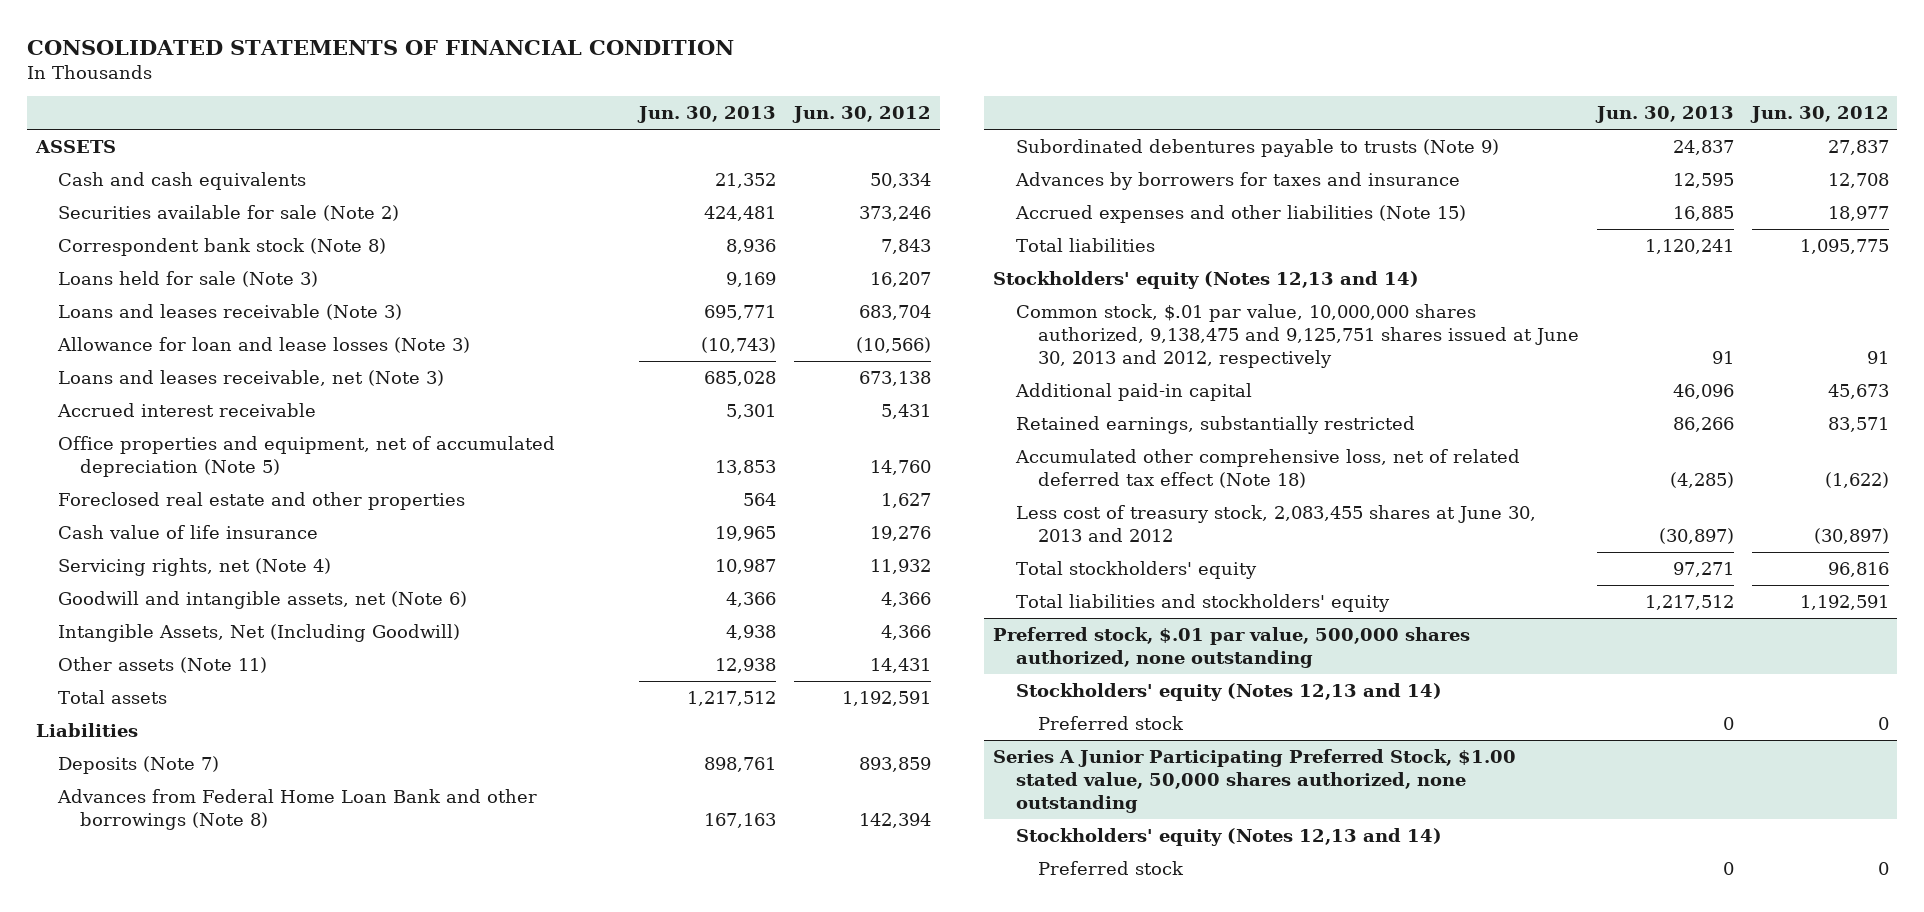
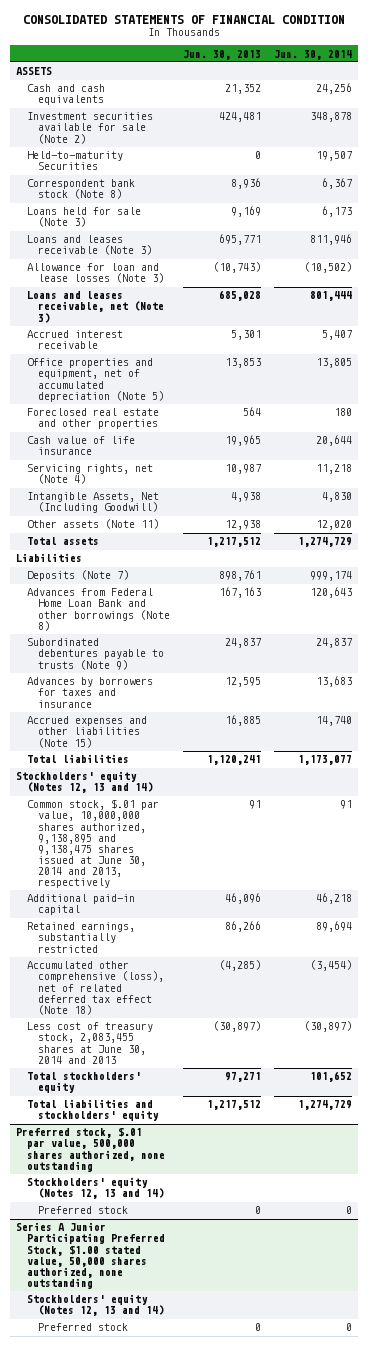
[791,106,931,124] Jun. 30, 2012 -> none
none -> [273,49,352,60] Jun. 30, 2014
[57,204,399,221] Securities available for sale (Note 2) -> [27,112,154,144] Investment securities available for sale (Note 2)
none -> [27,151,124,171] Held-to-maturity Securities
[57,590,467,609] Goodwill and intangible assets, net (Note 6) -> none
[993,270,1420,289] Stockholders' equity (Notes 12,13 and 14) -> [16,771,154,794] Stockholders' equity (Notes 12, 13 and 14)
[1015,303,1579,368] Common stock, $.01 par value, 10,000,000 shares authorized, 9,138,475 and 9,125,751 shares issued at June 30, 2013 and 2012, respectively -> [27,799,160,888] Common stock, $.01 par value, 10,000,000 shares authorized, 9,138,895 and 9,138,475 shares issued at June 30, 2014 and 2013, respectively
[1014,448,1520,488] Accumulated other comprehensive loss, net of related deferred tax effect (Note 18) -> [27,961,164,1015] Accumulated other comprehensive (loss), net of related deferred tax effect (Note 18)
[1015,504,1536,542] Less cost of treasury stock, 2,083,455 shares at June 30, 2013 and 2012 -> [27,1022,154,1064] Less cost of treasury stock, 2,083,455 shares at June 30, 2014 and 2013
[1015,682,1442,701] Stockholders' equity (Notes 12,13 and 14) -> [27,1177,164,1200] Stockholders' equity (Notes 12, 13 and 14)
[1015,827,1442,846] Stockholders' equity (Notes 12,13 and 14) -> [27,1294,164,1317] Stockholders' equity (Notes 12, 13 and 14)

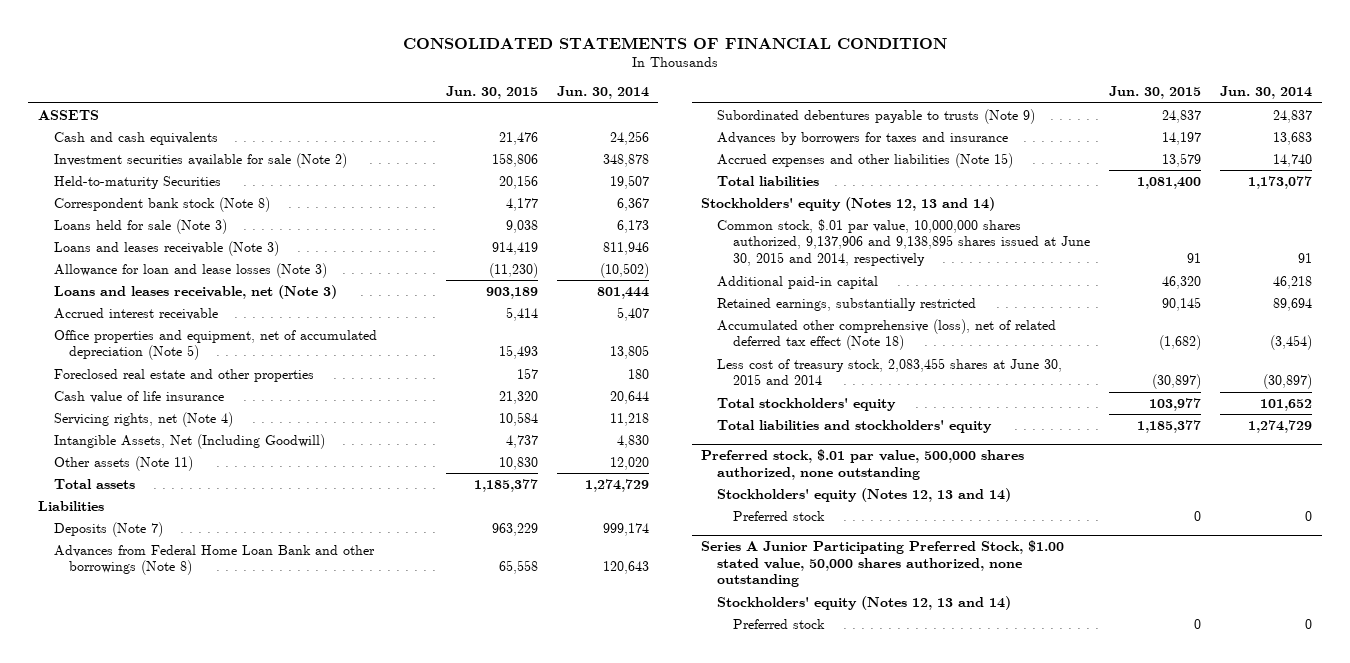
[182,49,261,60] Jun. 30, 2013 -> none
none -> [445,86,538,100] Jun. 30, 2015
[27,799,160,888] Common stock, $.01 par value, 10,000,000 shares authorized, 9,138,895 and 9,138,475 shares issued at June 30, 2014 and 2013, respectively -> [717,218,1090,266] Common stock, $.01 par value, 10,000,000 shares authorized, 9,137,906 and 9,138,895 shares issued at June 30, 2015 and 2014, respectively
[27,1022,154,1064] Less cost of treasury stock, 2,083,455 shares at June 30, 2014 and 2013 -> [717,357,1063,386] Less cost of treasury stock, 2,083,455 shares at June 30, 2015 and 2014

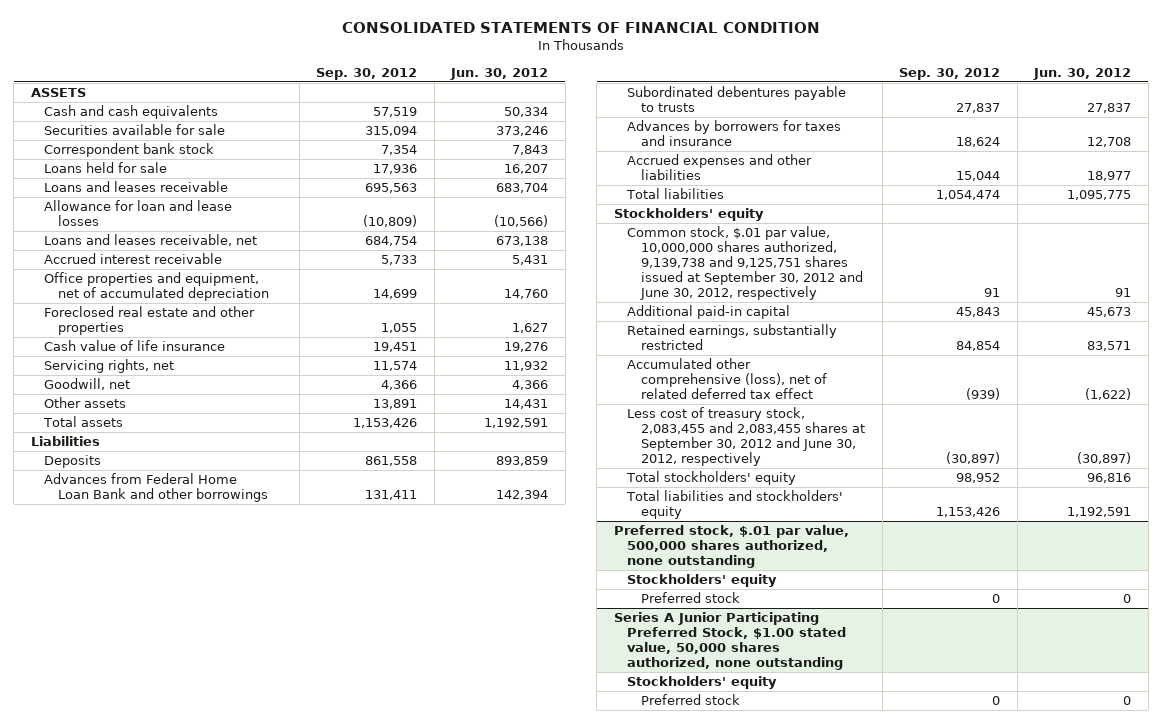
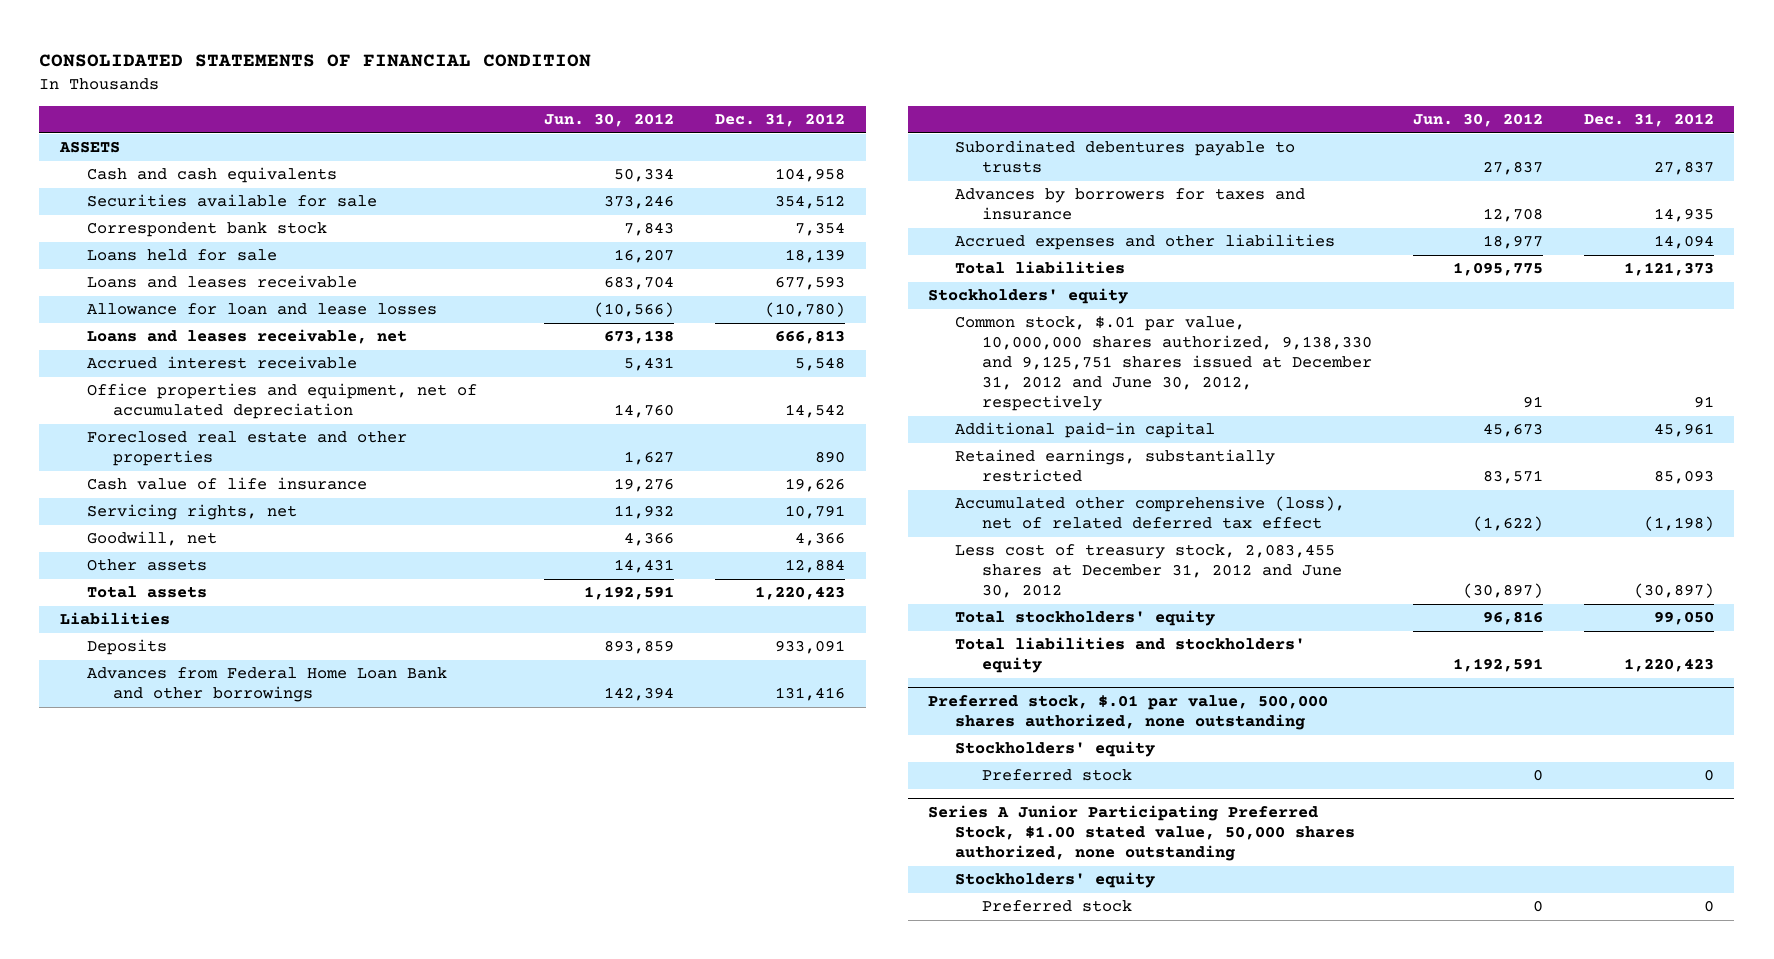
[316,67,418,80] Sep. 30, 2012 -> none
none -> [715,113,846,128] Dec. 31, 2012
[627,226,863,301] Common stock, $.01 par value, 10,000,000 shares authorized, 9,139,738 and 9,125,751 shares issued at September 30, 2012 and June 30, 2012, respectively -> [955,316,1372,412] Common stock, $.01 par value, 10,000,000 shares authorized, 9,138,330 and 9,125,751 shares issued at December 31, 2012 and June 30, 2012, respectively
[627,407,865,467] Less cost of treasury stock, 2,083,455 and 2,083,455 shares at September 30, 2012 and June 30, 2012, respectively -> [955,544,1342,599] Less cost of treasury stock, 2,083,455 shares at December 31, 2012 and June 30, 2012

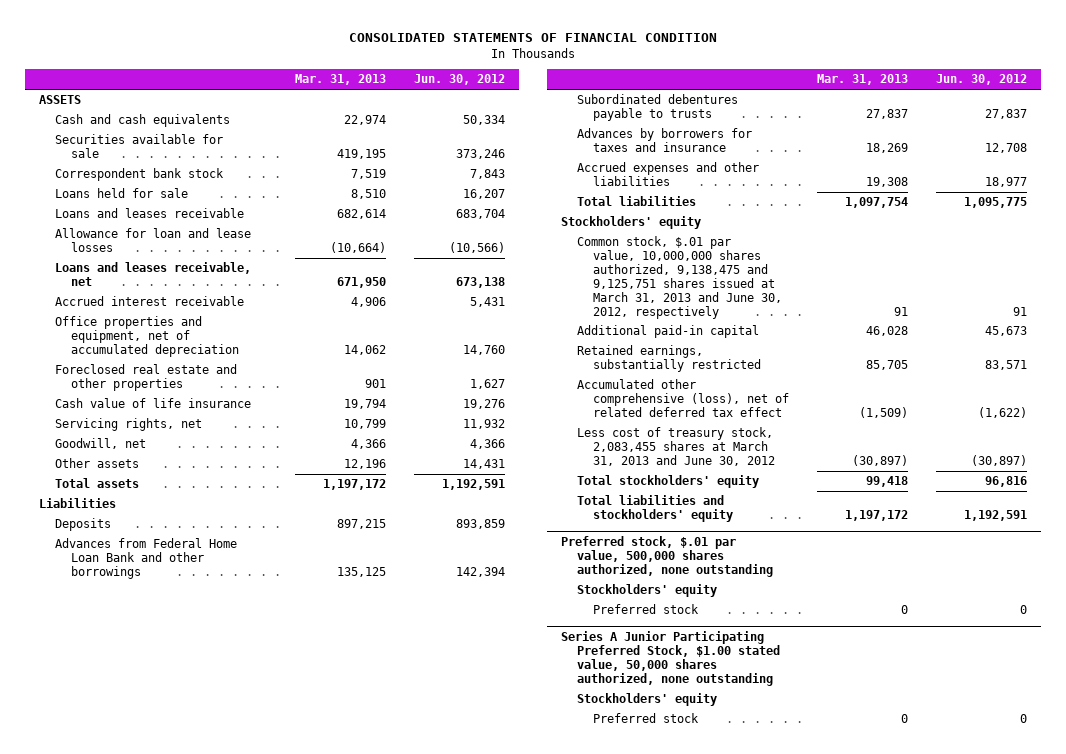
[715,113,846,128] Dec. 31, 2012 -> none
none -> [294,74,386,86] Mar. 31, 2013
[955,316,1372,412] Common stock, $.01 par value, 10,000,000 shares authorized, 9,138,330 and 9,125,751 shares issued at December 31, 2012 and June 30, 2012, respectively -> [577,236,783,319] Common stock, $.01 par value, 10,000,000 shares authorized, 9,138,475 and 9,125,751 shares issued at March 31, 2013 and June 30, 2012, respectively
[955,544,1342,599] Less cost of treasury stock, 2,083,455 shares at December 31, 2012 and June 30, 2012 -> [577,427,776,466] Less cost of treasury stock, 2,083,455 shares at March 31, 2013 and June 30, 2012

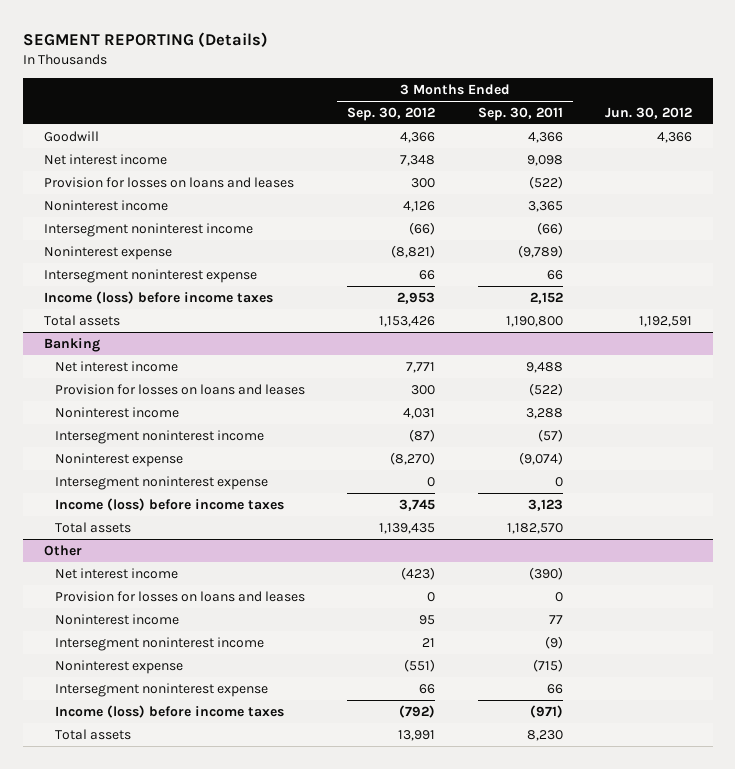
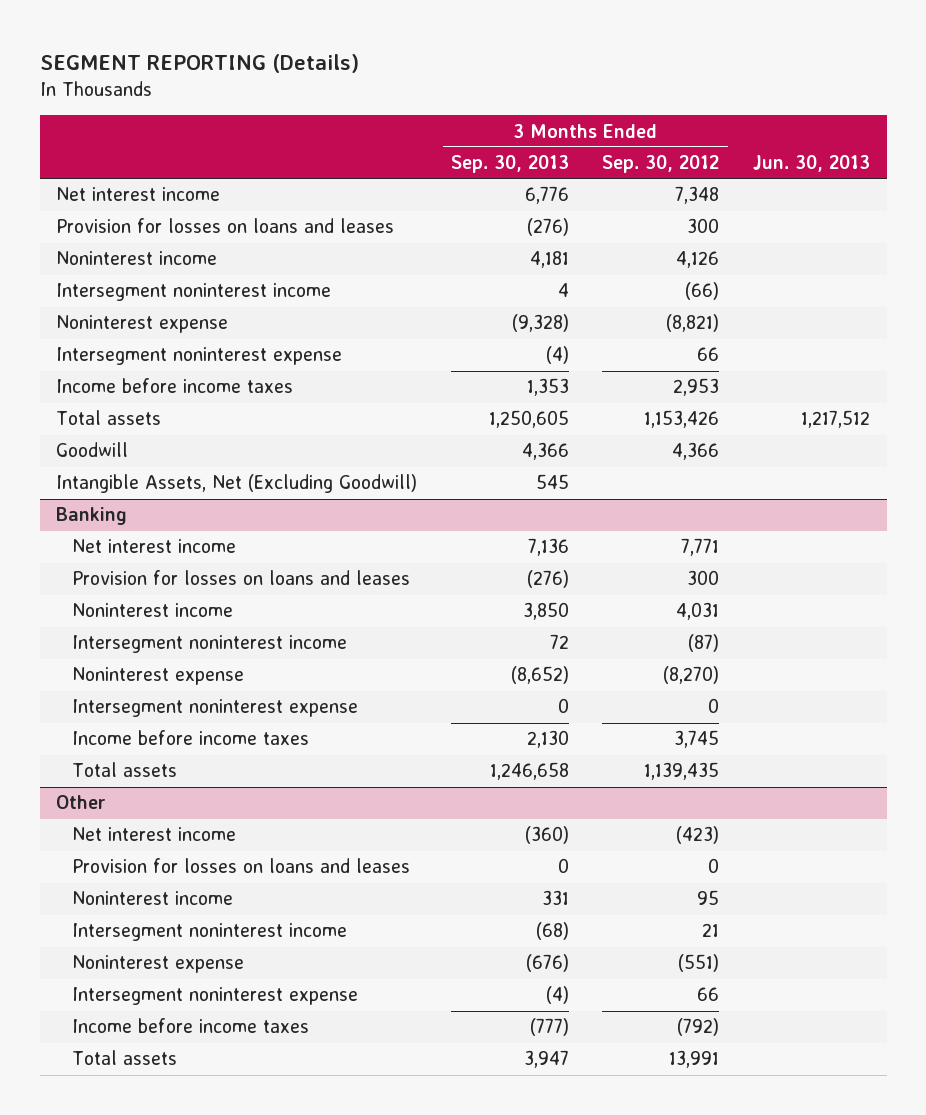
[477,106,563,121] Sep. 30, 2011 -> none
[604,106,692,119] Jun. 30, 2012 -> none
none -> [450,155,569,174] Sep. 30, 2013
none -> [752,155,870,173] Jun. 30, 2013
[43,290,273,304] Income (loss) before income taxes -> [56,378,294,394] Income before income taxes
[43,130,99,142] Goodwill -> [56,442,129,458] Goodwill
none -> [56,474,418,494] Intangible Assets, Net (Excluding Goodwill)
[55,497,285,511] Income (loss) before income taxes -> [72,730,310,746] Income before income taxes
[55,704,285,718] Income (loss) before income taxes -> [72,1018,310,1034] Income before income taxes

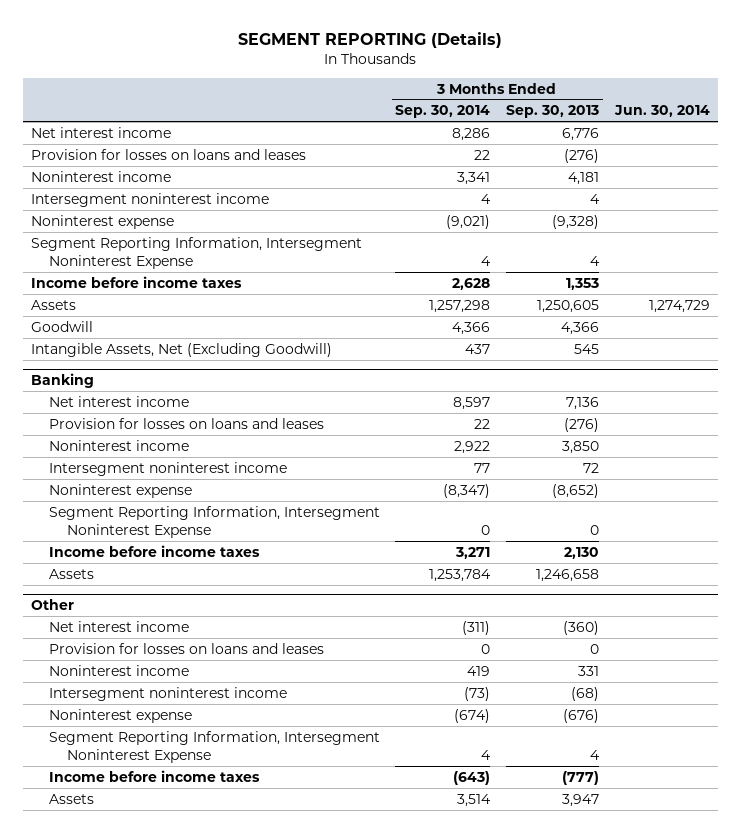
[602,155,720,174] Sep. 30, 2012 -> none
[752,155,870,173] Jun. 30, 2013 -> none
none -> [395,105,491,119] Sep. 30, 2014
none -> [614,105,711,118] Jun. 30, 2014
[56,347,343,366] Intersegment noninterest expense -> [30,236,362,269] Segment Reporting Information, Intersegment Noninterest Expense
[545,346,569,365] (4) -> [590,255,601,266] 4
[56,410,162,426] Total assets -> [30,299,76,310] Assets
[72,699,359,718] Intersegment noninterest expense -> [48,505,380,538] Segment Reporting Information, Intersegment Noninterest Expense
[72,762,178,778] Total assets -> [48,568,94,579] Assets
[72,987,359,1006] Intersegment noninterest expense -> [48,730,380,763] Segment Reporting Information, Intersegment Noninterest Expense
[545,986,569,1005] (4) -> [590,749,601,760] 4
[72,1050,178,1066] Total assets -> [48,793,94,804] Assets

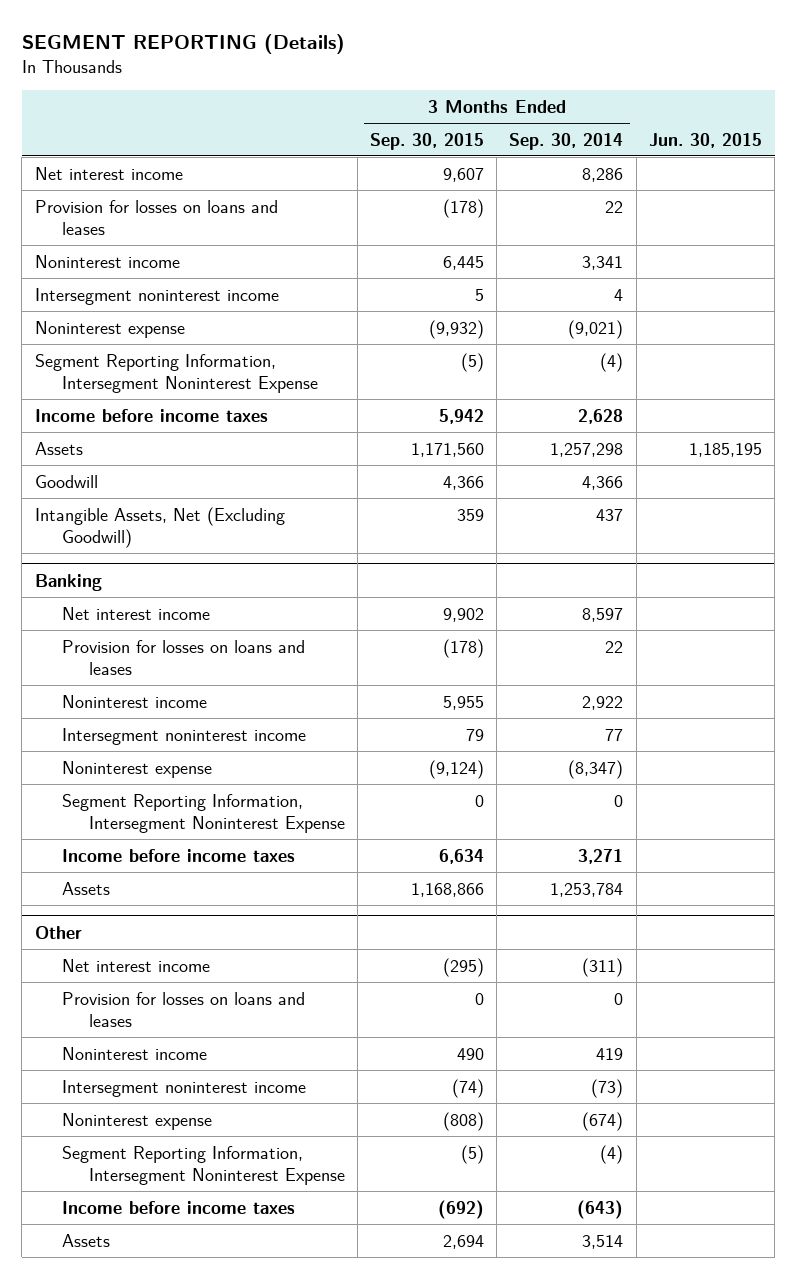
[506,105,600,119] Sep. 30, 2013 -> none
[614,105,711,118] Jun. 30, 2014 -> none
none -> [370,132,485,150] Sep. 30, 2015
none -> [648,132,762,148] Jun. 30, 2015
[481,255,492,266] 4 -> [600,352,624,372] (4)
[481,749,492,760] 4 -> [600,1144,624,1164] (4)

